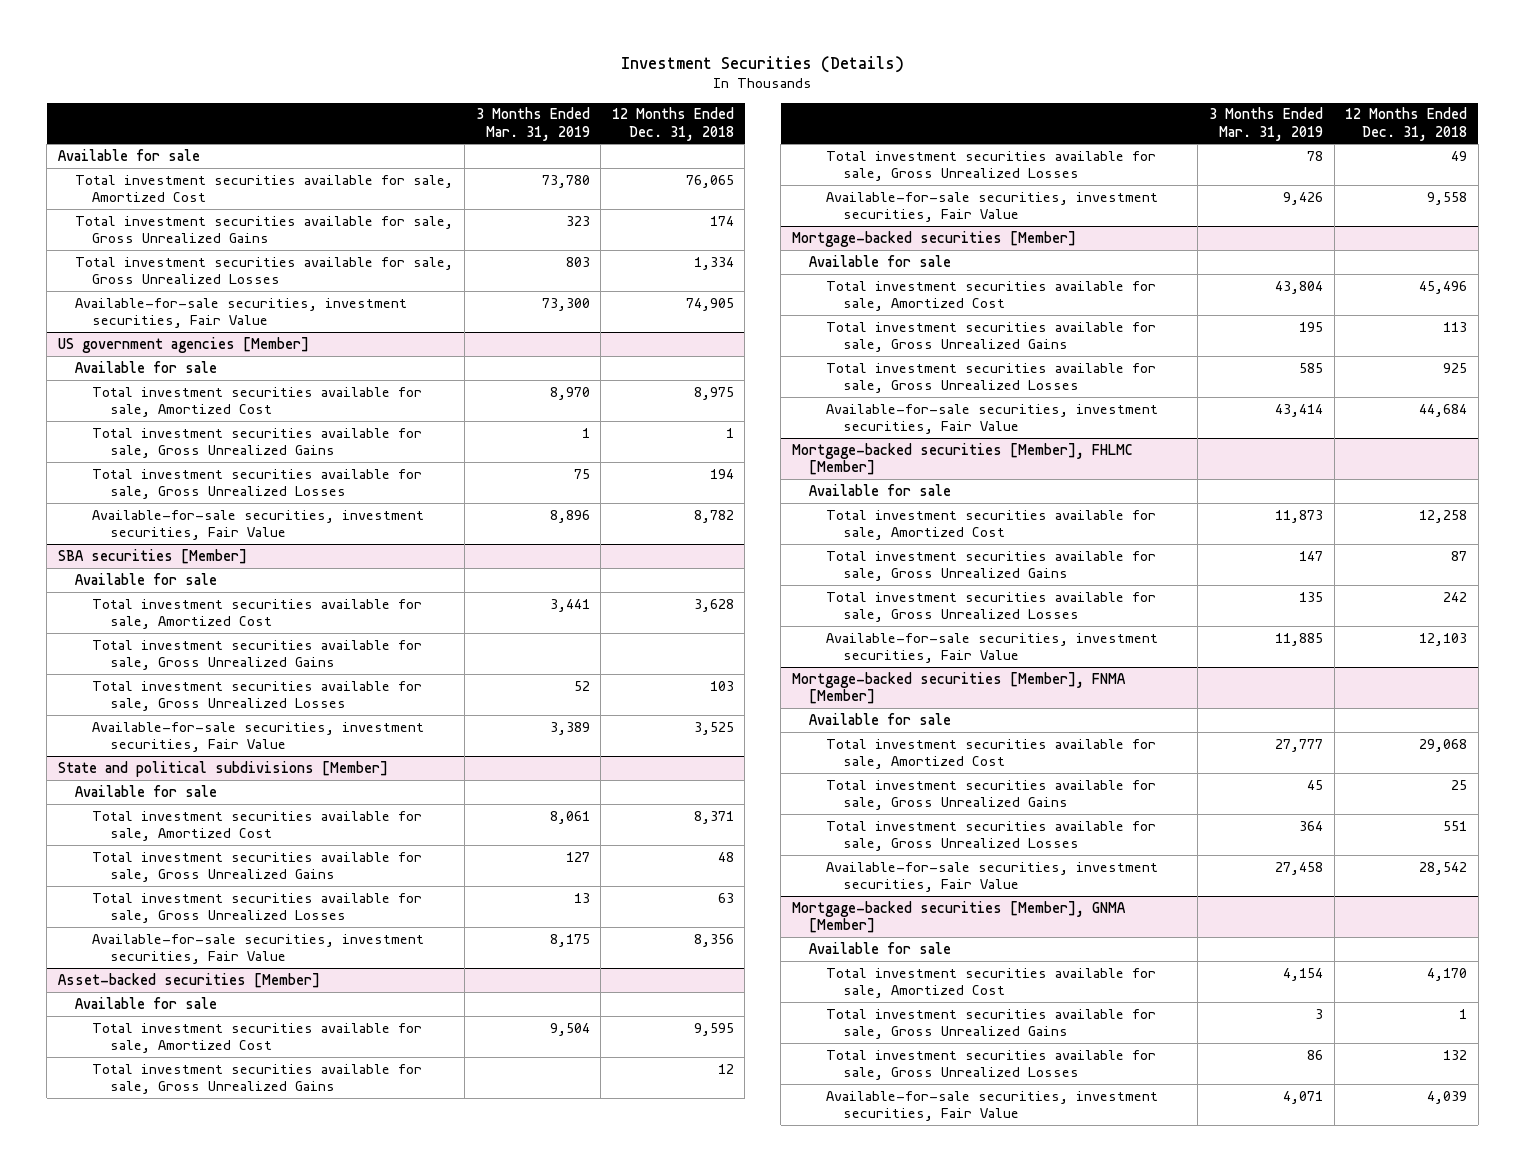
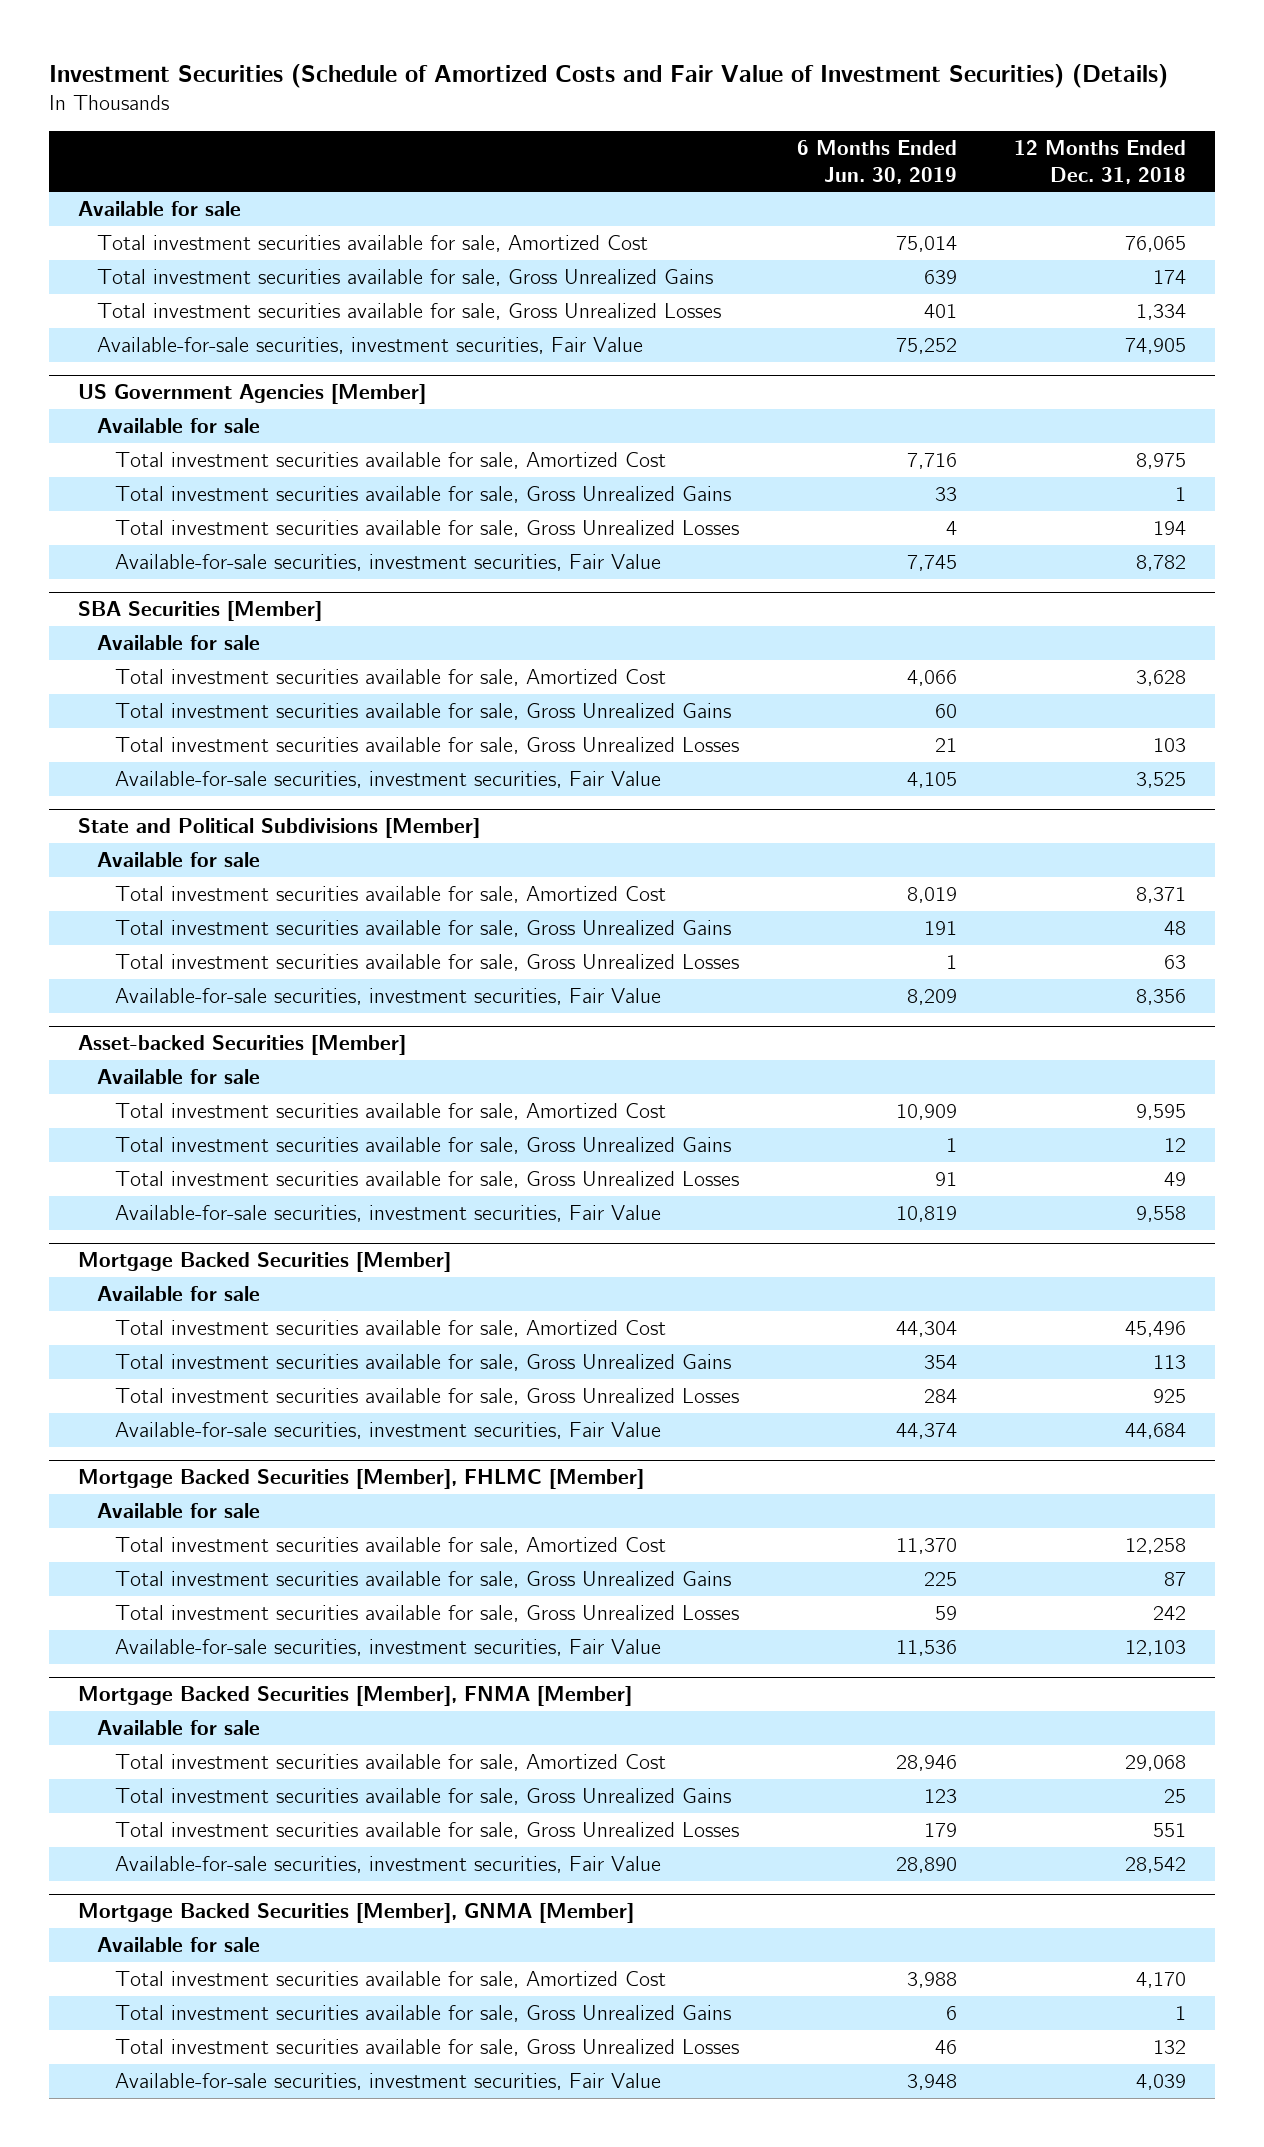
[620,56,904,74] Investment Securities (Details) -> [49,63,1169,88] Investment Securities (Schedule of Amortized Costs and Fair Value of Investment Securities) (Details)
[475,107,590,141] 3 Months Ended Mar. 31, 2019 -> none
none -> [796,140,957,184] 6 Months Ended Jun. 30, 2019
[58,336,310,353] US government agencies [Member] -> [77,384,426,405] US Government Agencies [Member]
[58,548,248,564] SBA securities [Member] -> [77,601,322,622] SBA Securities [Member]
[58,760,389,777] State and political subdivisions [Member] -> [77,818,480,839] State and Political Subdivisions [Member]
[58,972,321,988] Asset-backed securities [Member] -> [77,1035,406,1056] Asset-backed Securities [Member]
[791,230,1076,247] Mortgage-backed securities [Member] -> [77,1252,451,1273] Mortgage Backed Securities [Member]
[791,442,1133,475] Mortgage-backed securities [Member], FHLMC [Member] -> [77,1469,644,1490] Mortgage Backed Securities [Member], FHLMC [Member]
[791,671,1126,704] Mortgage-backed securities [Member], FNMA [Member] -> [77,1686,632,1707] Mortgage Backed Securities [Member], FNMA [Member]
[791,900,1126,933] Mortgage-backed securities [Member], GNMA [Member] -> [77,1903,634,1924] Mortgage Backed Securities [Member], GNMA [Member]

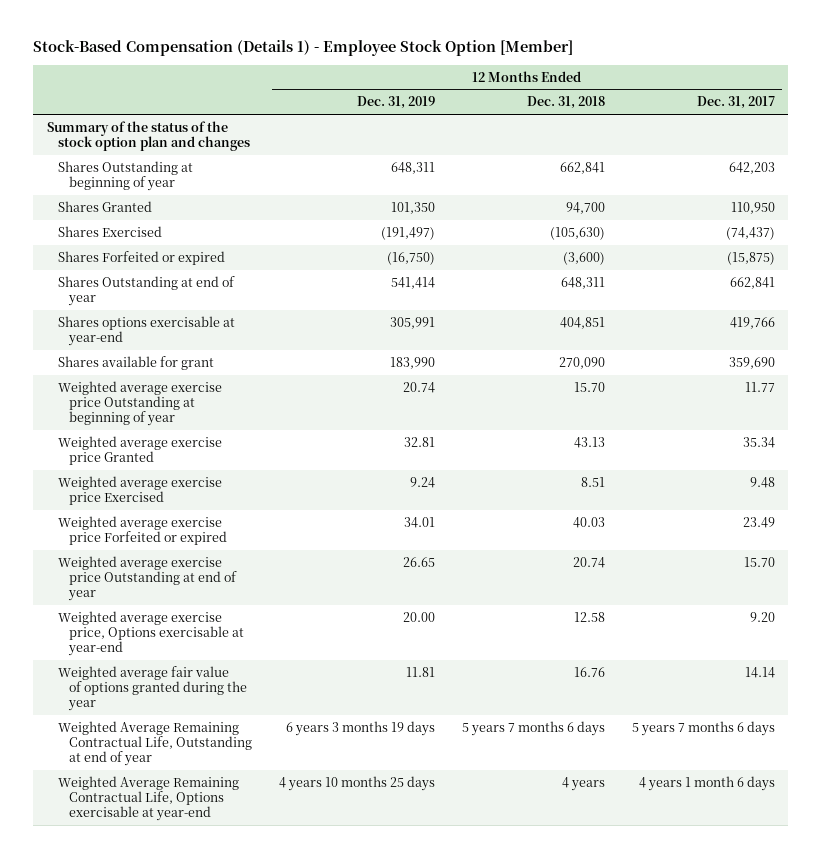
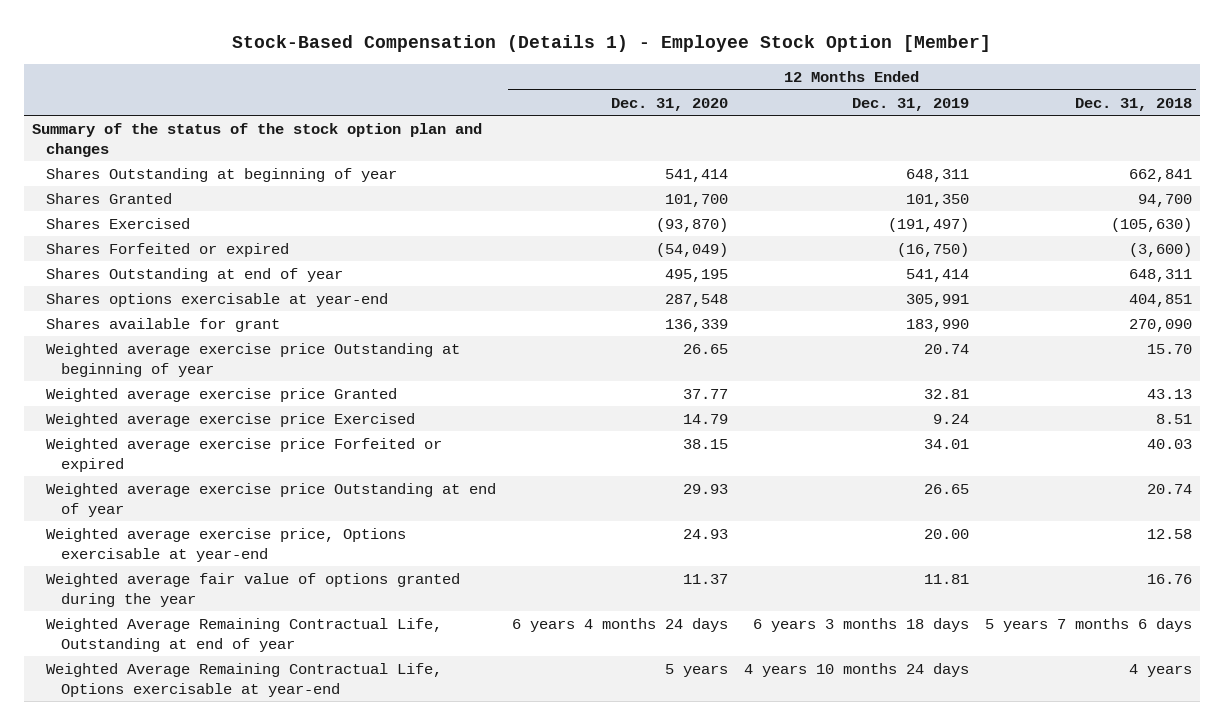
[696,96,775,110] Dec. 31, 2017 -> none
none -> [611,97,729,111] Dec. 31, 2020
[285,720,435,736] 6 years 3 months 19 days -> [753,617,970,632] 6 years 3 months 18 days
[278,775,435,791] 4 years 10 months 25 days -> [744,662,970,677] 4 years 10 months 24 days

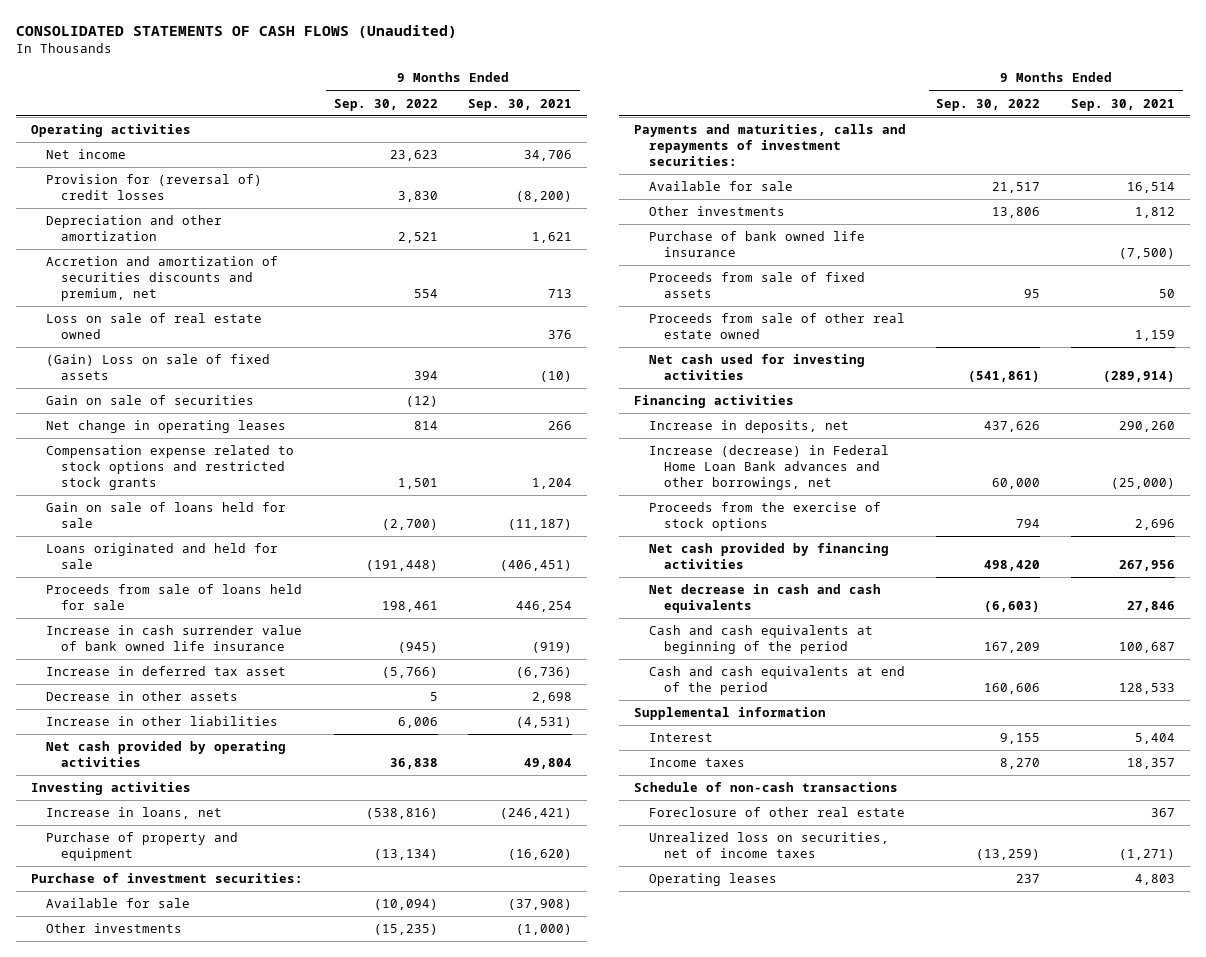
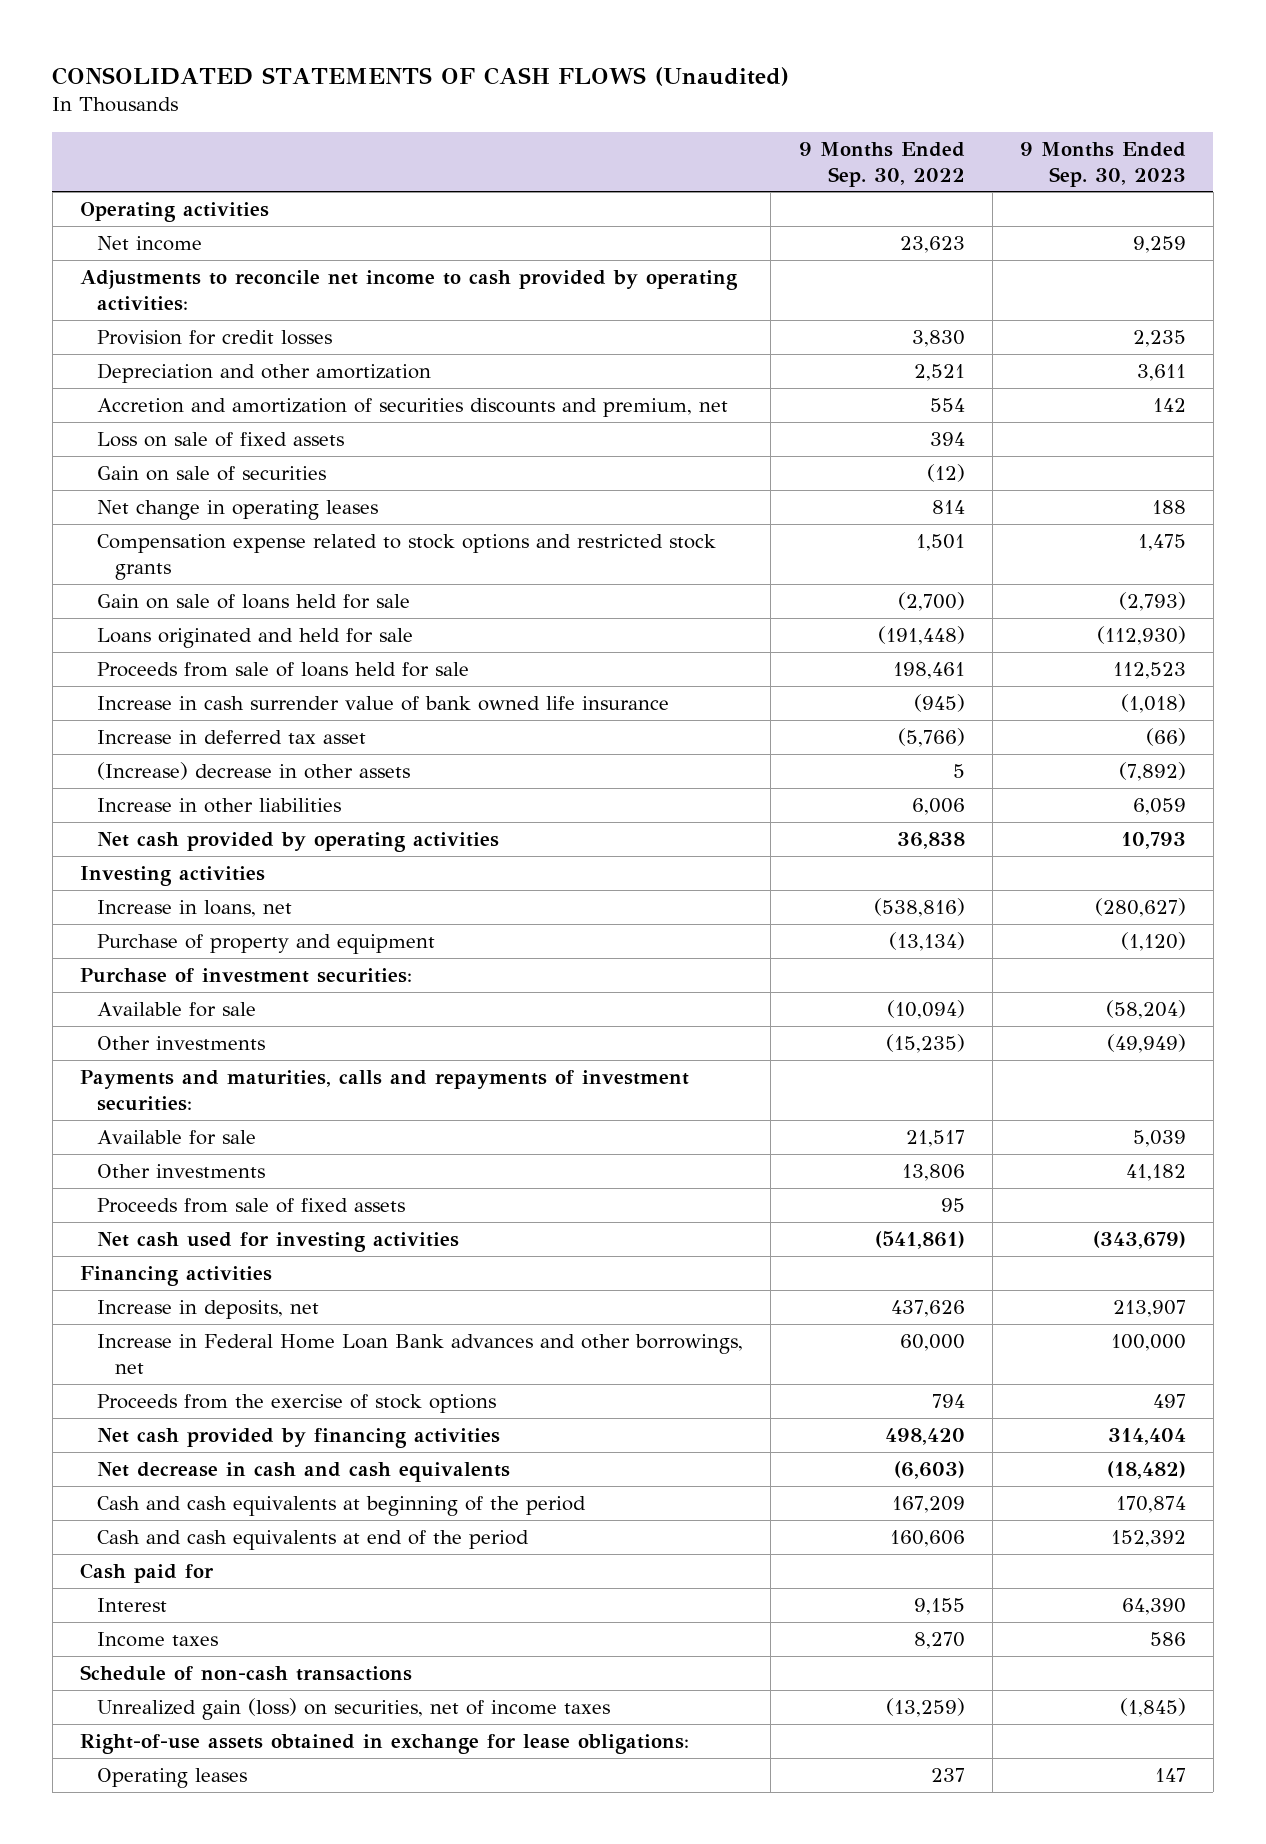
[468,98,573,111] Sep. 30, 2021 -> none
none -> [1019,141,1186,187] 9 Months Ended Sep. 30, 2023
none -> [79,269,738,311] Adjustments to reconcile net income to cash provided by operating activities:
[46,174,263,201] Provision for (reversal of) credit losses -> [97,329,333,345] Provision for credit losses
[46,313,263,340] Loss on sale of real estate owned -> none
[46,354,271,381] (Gain) Loss on sale of fixed assets -> [97,431,345,447] Loss on sale of fixed assets
[46,691,239,702] Decrease in other assets -> [97,761,411,780] (Increase) decrease in other assets
[648,231,865,258] Purchase of bank owned life insurance -> none
[648,313,905,340] Proceeds from sale of other real estate owned -> none
[648,445,889,490] Increase (decrease) in Federal Home Loan Bank advances and other borrowings, net -> [97,1333,744,1374] Increase in Federal Home Loan Bank advances and other borrowings, net
[634,707,827,721] Supplemental information -> none
none -> [79,1562,214,1583] Cash paid for
[648,807,905,818] Foreclosure of other real estate -> none
[648,832,889,859] Unrealized loss on securities, net of income taxes -> [97,1697,611,1720] Unrealized gain (loss) on securities, net of income taxes
none -> [79,1733,689,1754] Right-of-use assets obtained in exchange for lease obligations:

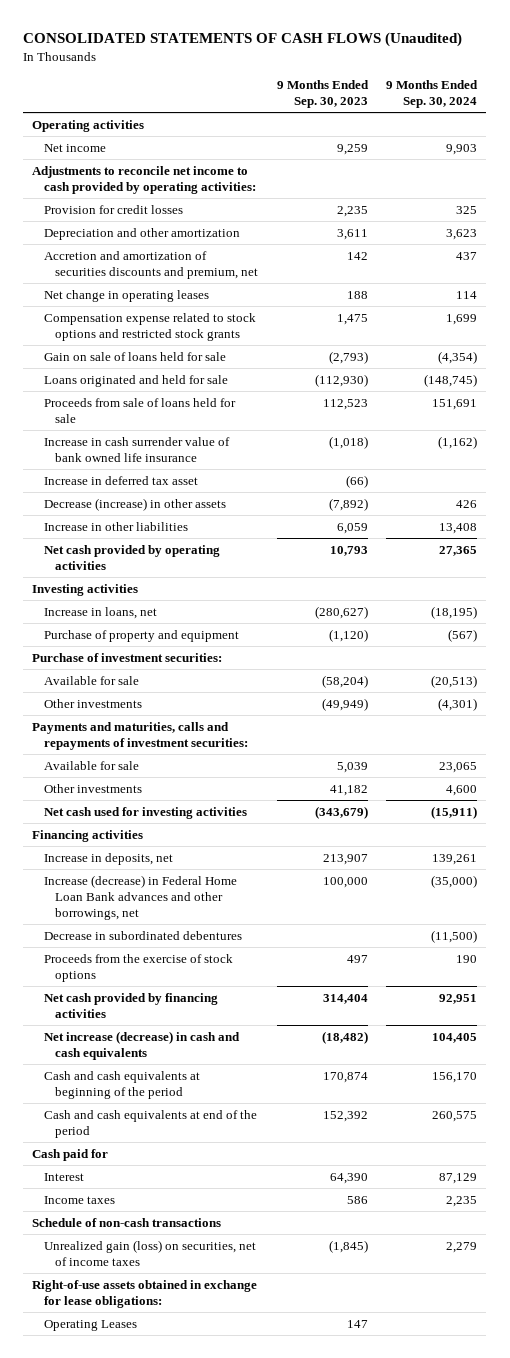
[798,141,965,187] 9 Months Ended Sep. 30, 2022 -> none
none -> [386,80,479,109] 9 Months Ended Sep. 30, 2024
[97,431,345,447] Loss on sale of fixed assets -> none
[97,465,327,481] Gain on sale of securities -> none
[97,761,411,780] (Increase) decrease in other assets -> [43,497,226,511] Decrease (increase) in other assets
[97,1197,406,1213] Proceeds from sale of fixed assets -> none
[97,1333,744,1374] Increase in Federal Home Loan Bank advances and other borrowings, net -> [43,874,237,920] Increase (decrease) in Federal Home Loan Bank advances and other borrowings, net
none -> [43,930,242,940] Decrease in subordinated debentures
[97,1461,511,1482] Net decrease in cash and cash equivalents -> [43,1030,240,1060] Net increase (decrease) in cash and cash equivalents
[97,1767,248,1788] Operating leases -> [43,1319,137,1331] Operating Leases

